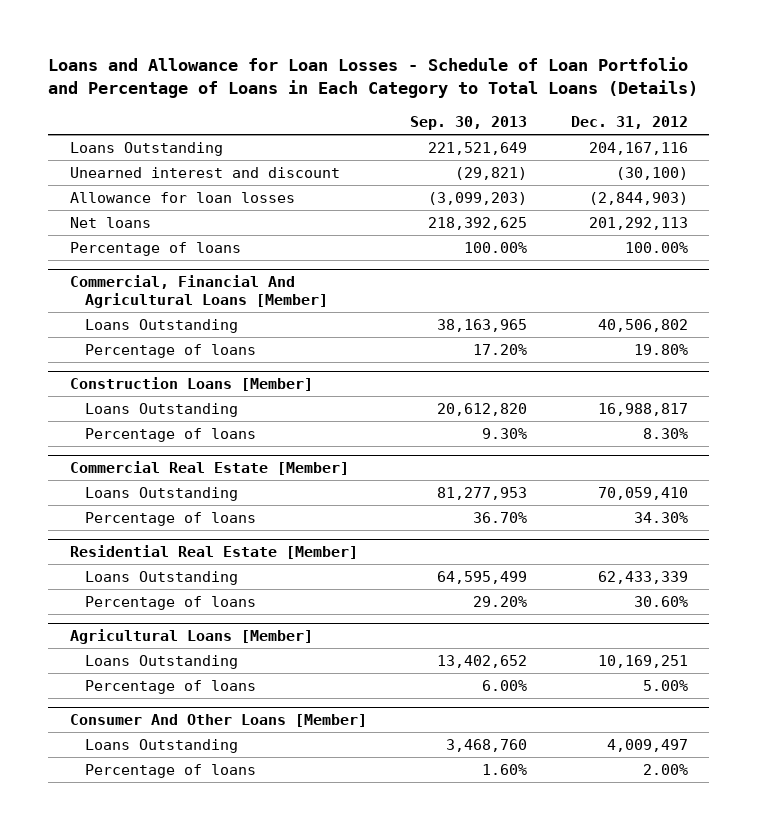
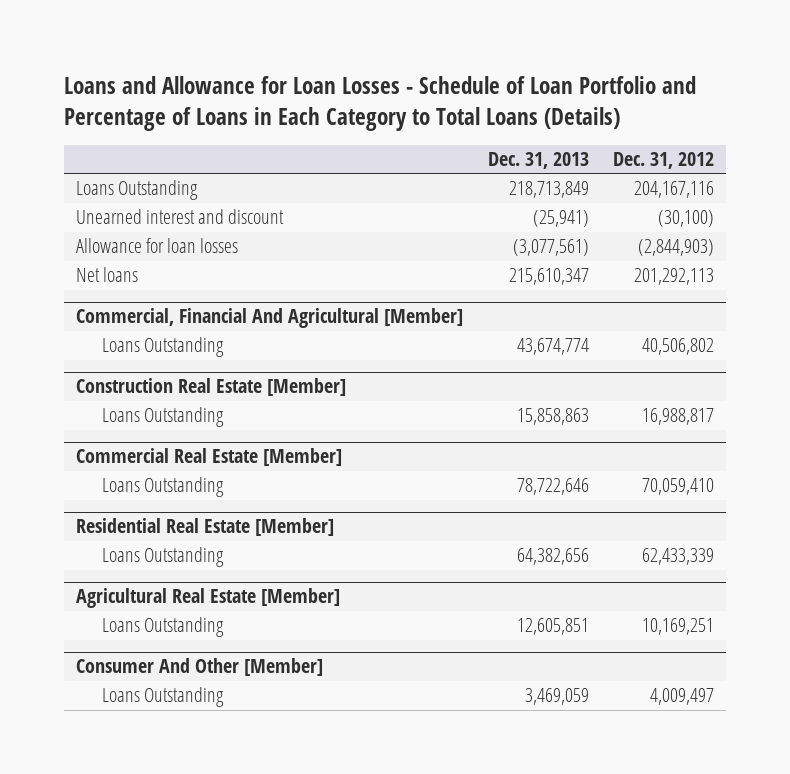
[410,115,528,130] Sep. 30, 2013 -> none
none -> [487,151,589,169] Dec. 31, 2013
[69,241,241,256] Percentage of loans -> none
[69,275,329,309] Commercial, Financial And Agricultural Loans [Member] -> [76,308,464,329] Commercial, Financial And Agricultural [Member]
[85,343,257,358] Percentage of loans -> none
[69,377,313,392] Construction Loans [Member] -> none
none -> [76,378,347,397] Construction Real Estate [Member]
[85,427,257,442] Percentage of loans -> none
[85,511,257,526] Percentage of loans -> none
[85,595,257,610] Percentage of loans -> none
[69,629,313,645] Agricultural Loans [Member] -> none
none -> [76,588,341,609] Agricultural Real Estate [Member]
[85,679,257,694] Percentage of loans -> none
[69,714,367,728] Consumer And Other Loans [Member] -> [76,658,324,677] Consumer And Other [Member]
[85,763,257,778] Percentage of loans -> none

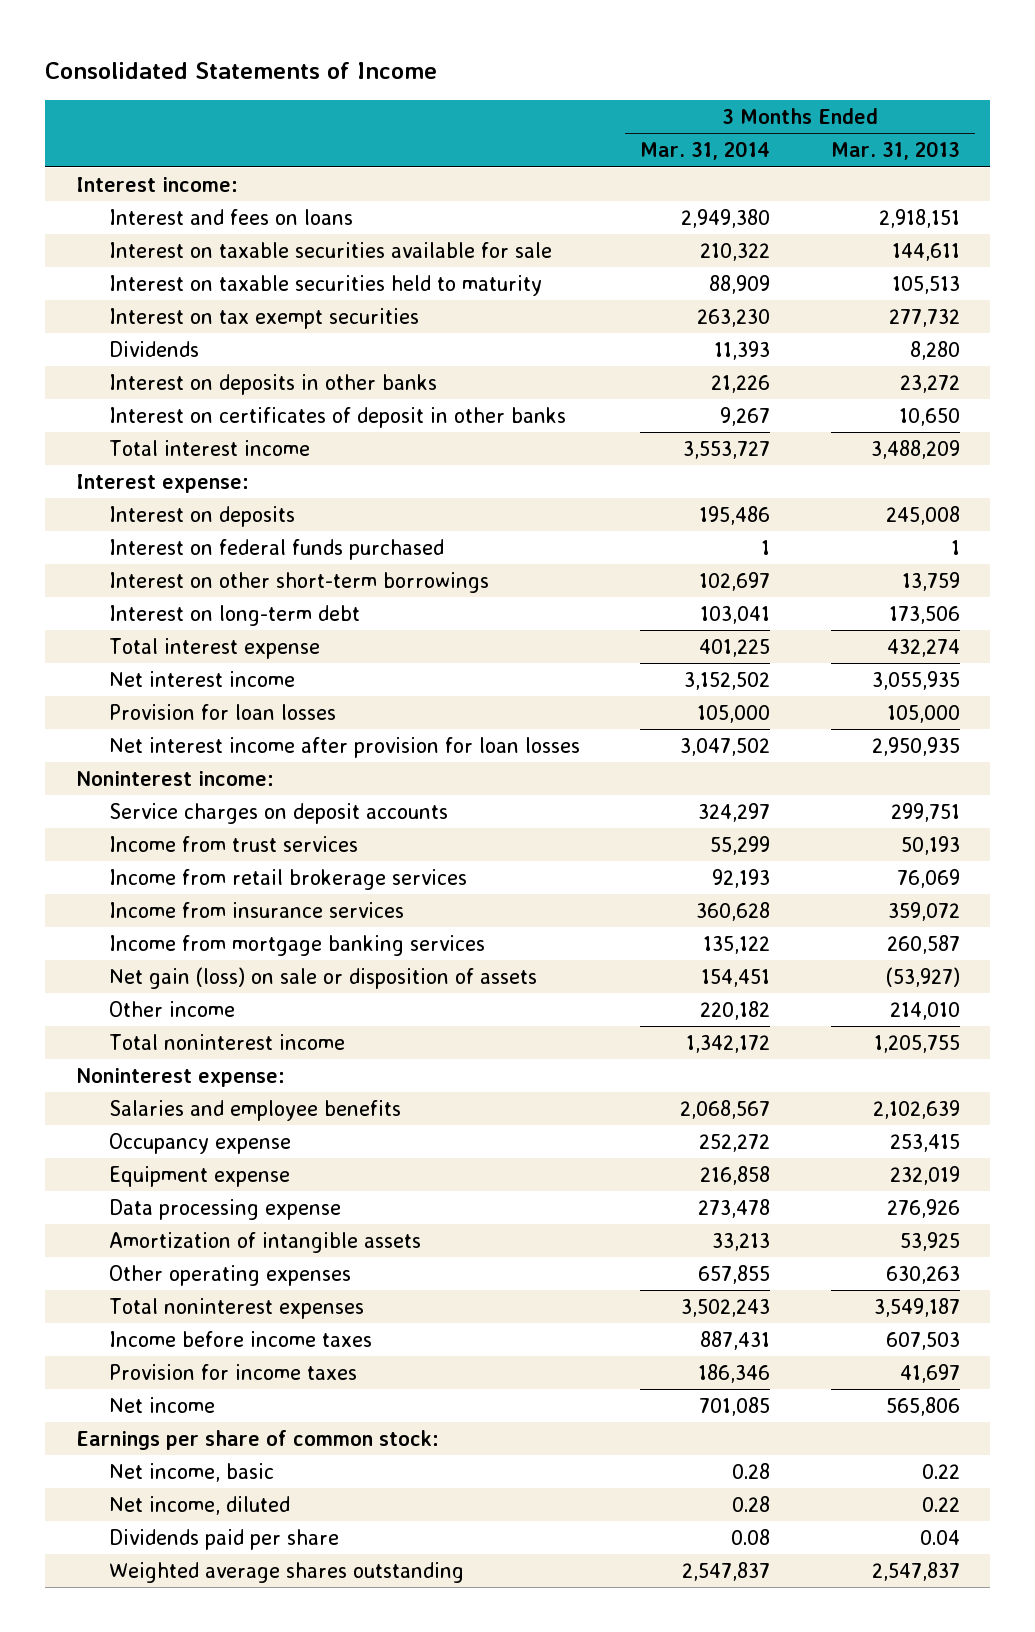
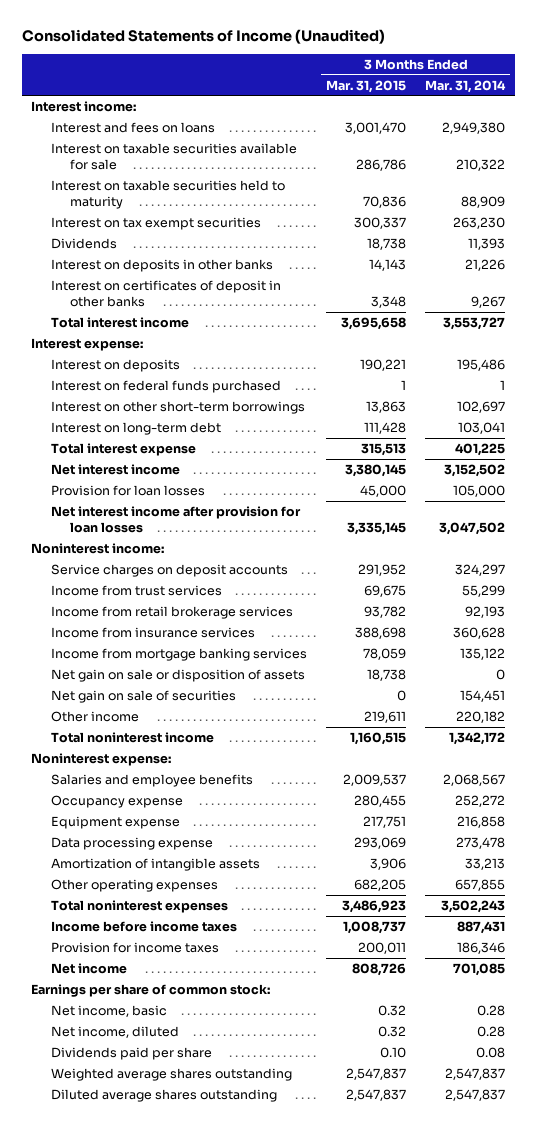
[45,61,438,79] Consolidated Statements of Income -> [21,29,385,45] Consolidated Statements of Income (Unaudited)
[830,141,960,161] Mar. 31, 2013 -> none
none -> [325,79,406,93] Mar. 31, 2015
[108,966,537,989] Net gain (loss) on sale or disposition of assets -> [50,668,305,682] Net gain on sale or disposition of assets
[701,968,771,987] 154,451 -> [496,668,506,680] 0
none -> [50,689,236,703] Net gain on sale of securities
none -> [50,1088,277,1102] Diluted average shares outstanding

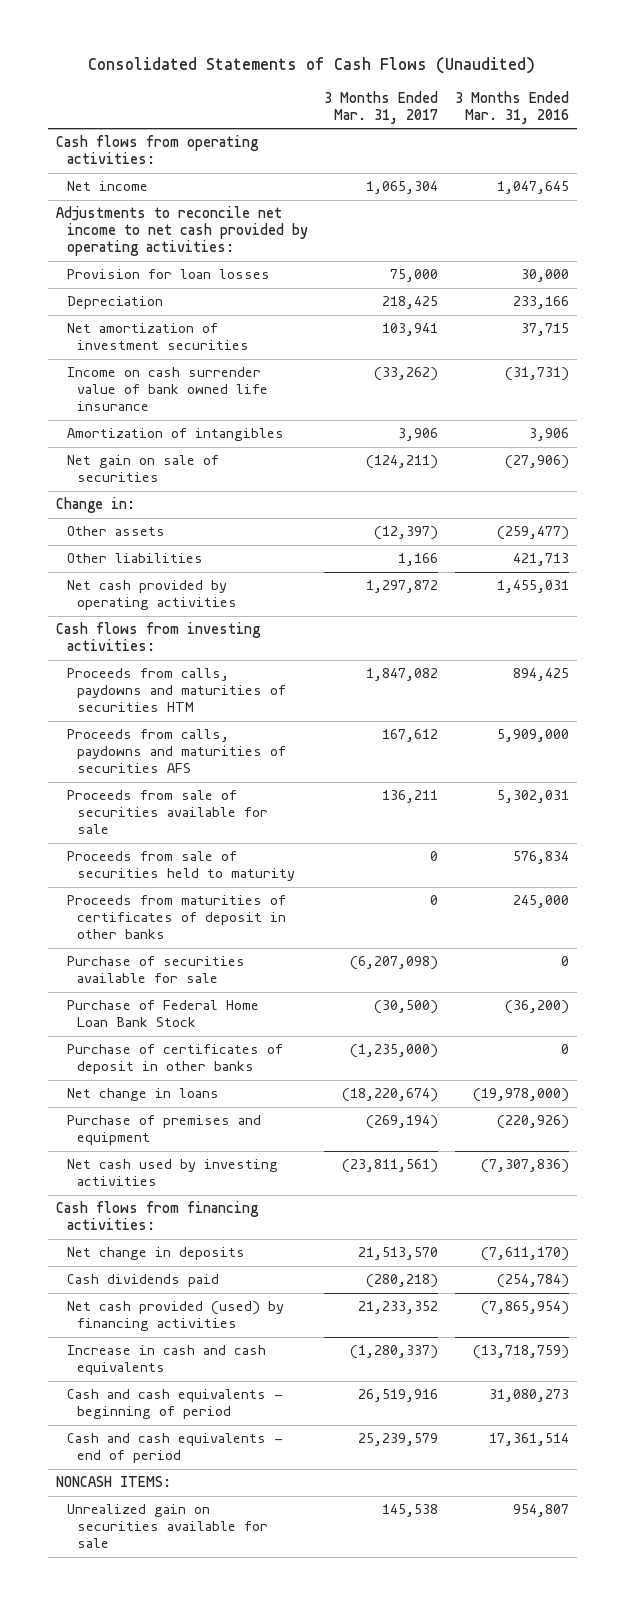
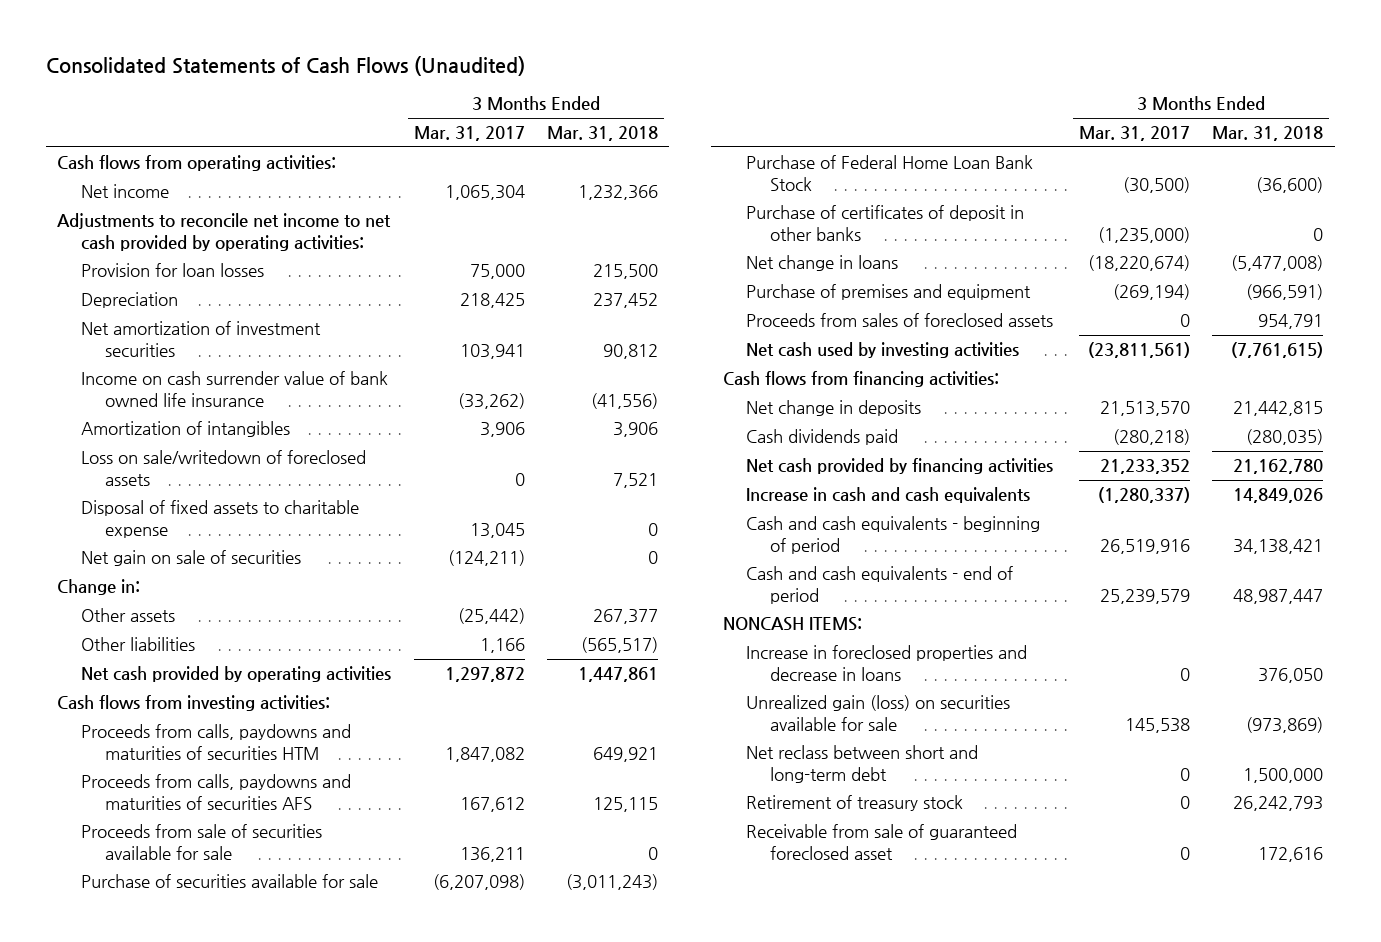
[454,90,569,124] 3 Months Ended Mar. 31, 2016 -> none
none -> [547,126,659,142] Mar. 31, 2018
none -> [80,450,366,486] Loss on sale/writedown of foreclosed assets
none -> [80,500,359,538] Disposal of fixed assets to charitable expense
[374,526,439,541] (12,397) -> [457,608,525,625] (25,442)
[66,851,296,882] Proceeds from sale of securities held to maturity -> none
[66,895,287,940] Proceeds from maturities of certificates of deposit in other banks -> none
none -> [746,313,1054,328] Proceeds from sales of foreclosed assets
[66,1301,284,1332] Net cash provided (used) by financing activities -> [746,458,1054,475] Net cash provided by financing activities
none -> [746,645,1028,681] Increase in foreclosed properties and decrease in loans
[66,1504,269,1549] Unrealized gain on securities available for sale -> [746,695,1011,731] Unrealized gain (loss) on securities available for sale
none -> [746,745,979,783] Net reclass between short and long-term debt
none -> [746,795,964,812] Retirement of treasury stock
none -> [746,824,1018,860] Receivable from sale of guaranteed foreclosed asset

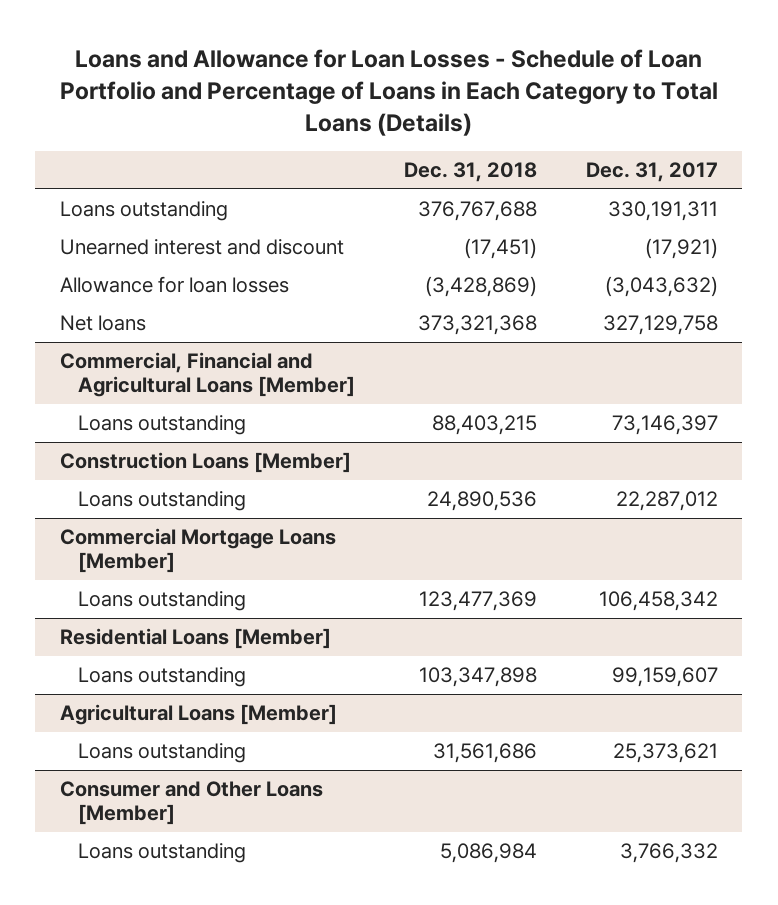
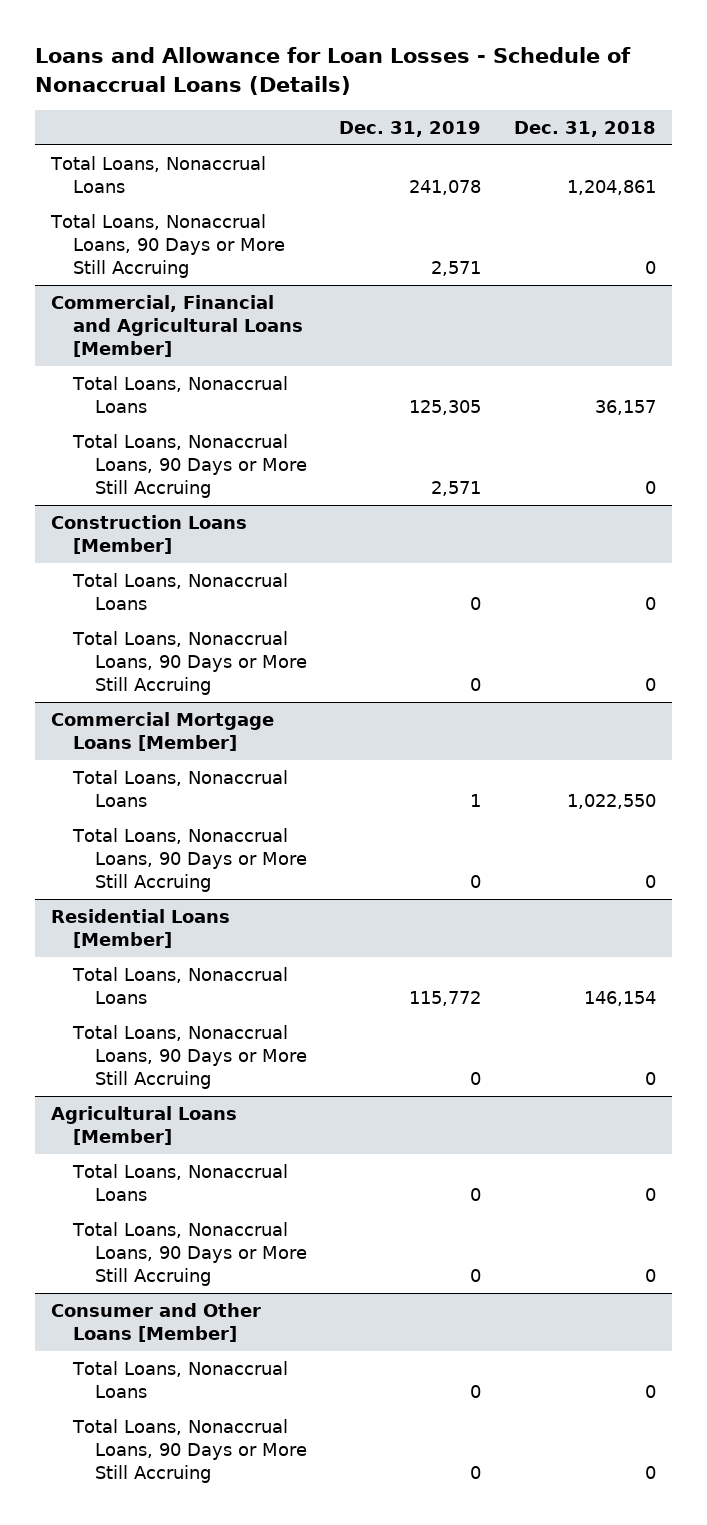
[59,49,718,136] Loans and Allowance for Loan Losses - Schedule of Loan Portfolio and Percentage of Loans in Each Category to Total Loans (Details) -> [35,47,632,95] Loans and Allowance for Loan Losses - Schedule of Nonaccrual Loans (Details)
[585,162,718,183] Dec. 31, 2017 -> none
none -> [339,120,482,137] Dec. 31, 2019
[59,201,228,222] Loans outstanding -> none
[59,239,344,256] Unearned interest and discount -> none
[59,276,289,294] Allowance for loan losses -> none
[59,315,146,332] Net loans -> none
none -> [50,156,267,194] Total Loans, Nonaccrual Loans
none -> [50,214,286,279] Total Loans, Nonaccrual Loans, 90 Days or More Still Accruing
[77,415,246,436] Loans outstanding -> none
none -> [72,376,289,414] Total Loans, Nonaccrual Loans
none -> [72,434,307,499] Total Loans, Nonaccrual Loans, 90 Days or More Still Accruing
[77,491,246,512] Loans outstanding -> none
none -> [72,573,289,611] Total Loans, Nonaccrual Loans
none -> [72,631,307,696] Total Loans, Nonaccrual Loans, 90 Days or More Still Accruing
[77,591,246,612] Loans outstanding -> none
none -> [72,770,289,808] Total Loans, Nonaccrual Loans
none -> [72,828,307,893] Total Loans, Nonaccrual Loans, 90 Days or More Still Accruing
[77,667,246,688] Loans outstanding -> none
none -> [72,967,289,1005] Total Loans, Nonaccrual Loans
none -> [72,1025,307,1090] Total Loans, Nonaccrual Loans, 90 Days or More Still Accruing
[77,743,246,764] Loans outstanding -> none
none -> [72,1164,289,1202] Total Loans, Nonaccrual Loans
none -> [72,1222,307,1287] Total Loans, Nonaccrual Loans, 90 Days or More Still Accruing
[77,843,246,864] Loans outstanding -> none
none -> [72,1361,289,1399] Total Loans, Nonaccrual Loans
none -> [72,1419,307,1484] Total Loans, Nonaccrual Loans, 90 Days or More Still Accruing

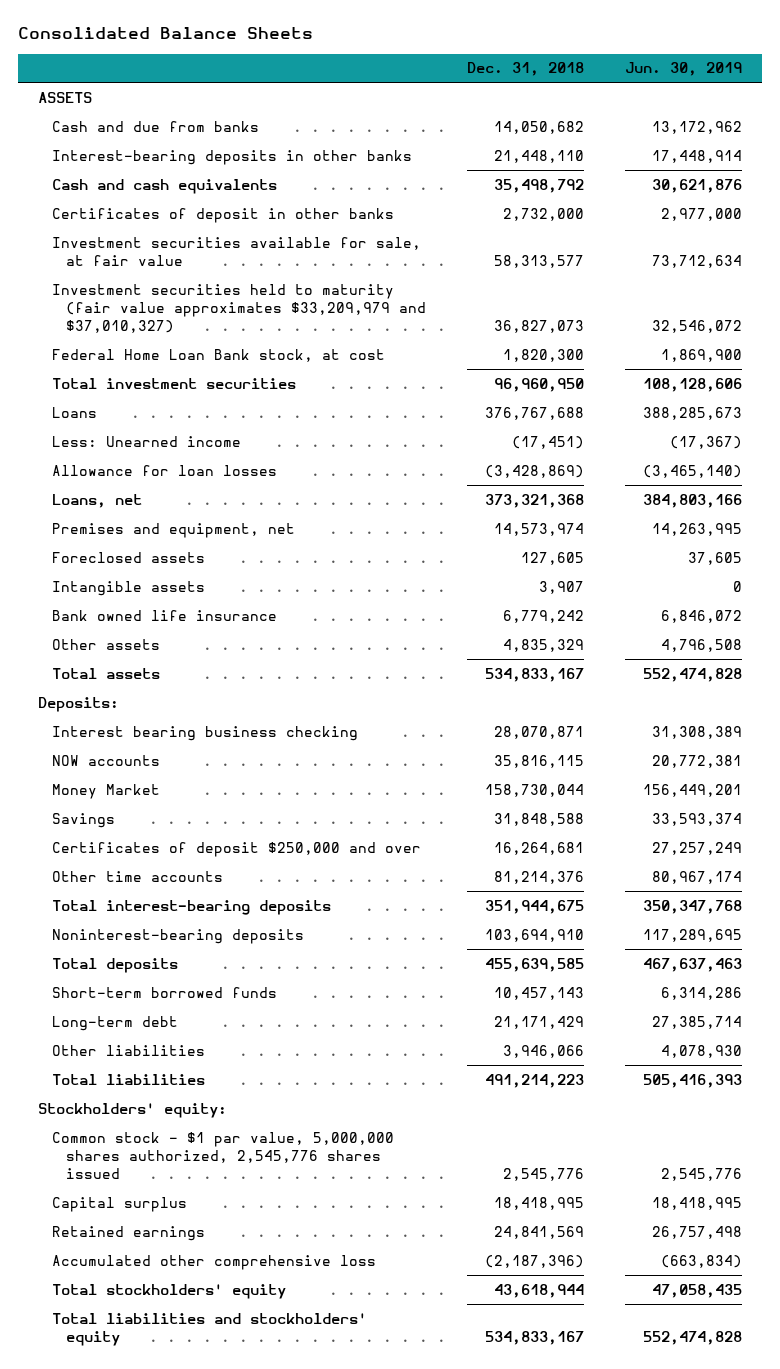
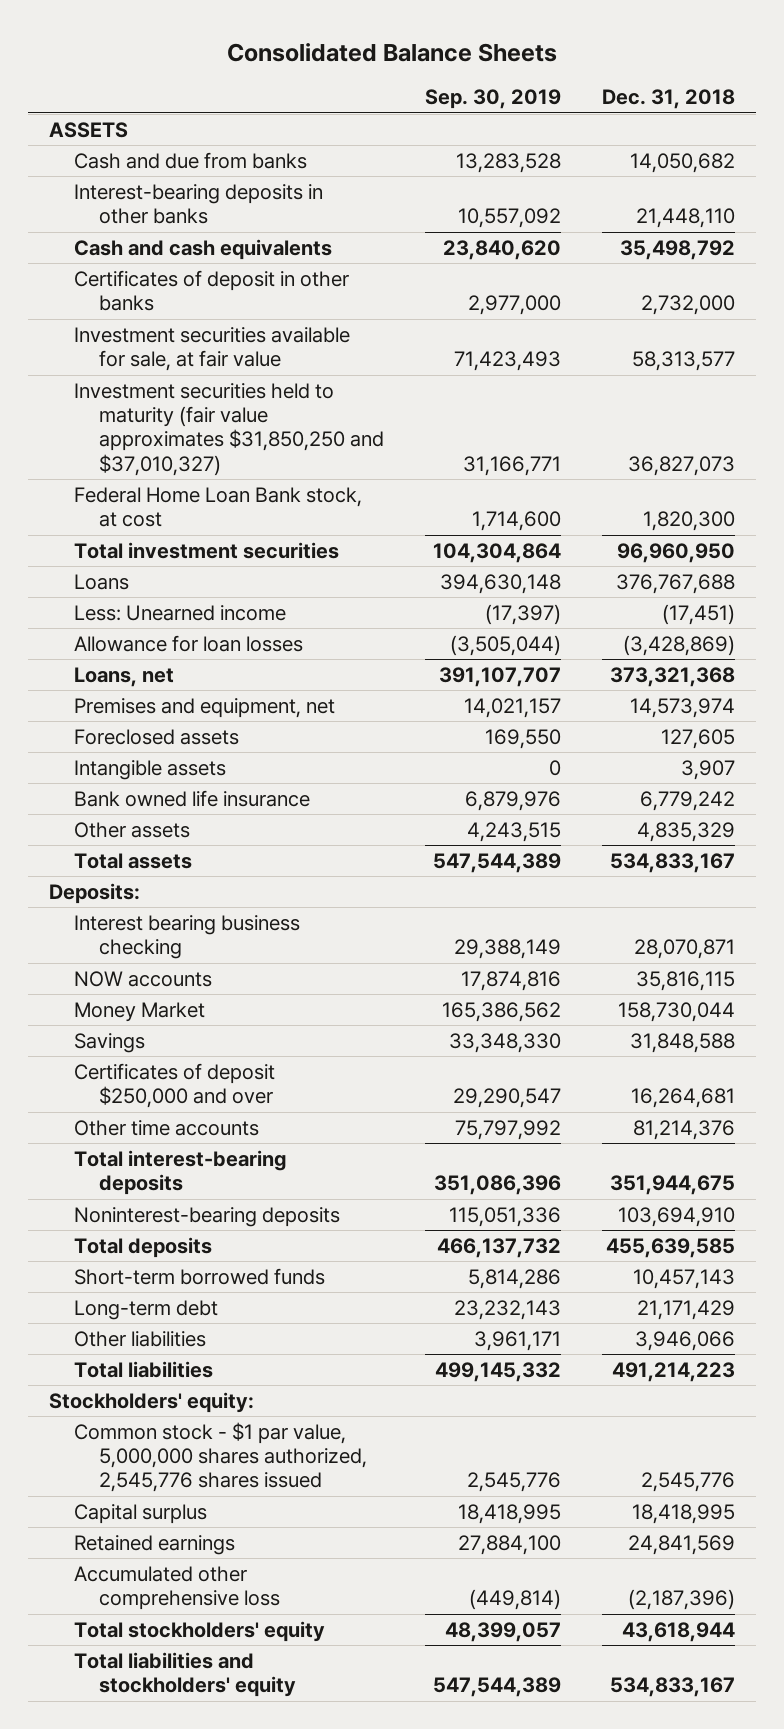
[624,62,742,77] Jun. 30, 2019 -> none
none -> [424,89,561,110] Sep. 30, 2019
[51,283,426,333] Investment securities held to maturity (fair value approximates $33,209,979 and $37,010,327) -> [73,383,384,476] Investment securities held to maturity (fair value approximates $31,850,250 and $37,010,327)

